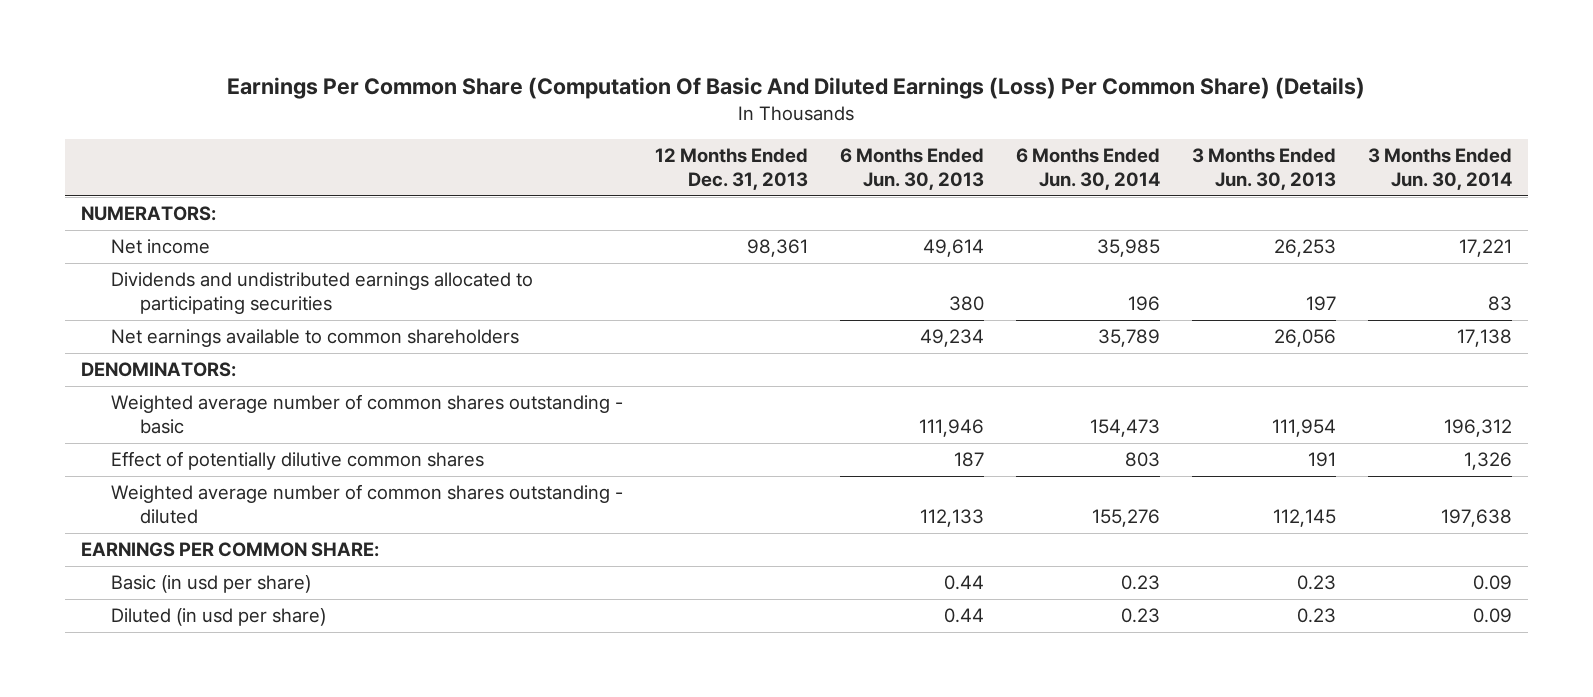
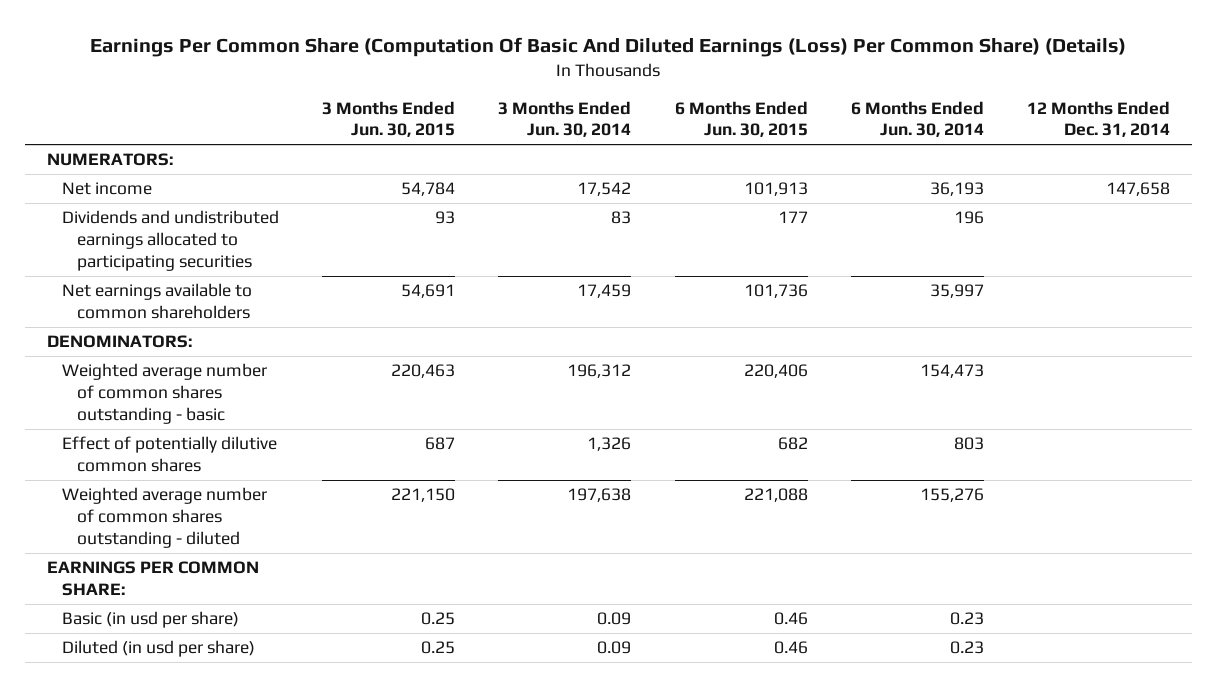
[654,148,808,190] 12 Months Ended Dec. 31, 2013 -> none
[839,148,984,190] 6 Months Ended Jun. 30, 2013 -> none
[1191,148,1336,190] 3 Months Ended Jun. 30, 2013 -> none
none -> [322,100,456,138] 3 Months Ended Jun. 30, 2015
none -> [674,100,808,138] 6 Months Ended Jun. 30, 2015
none -> [1027,100,1171,138] 12 Months Ended Dec. 31, 2014
[1096,239,1160,258] 35,985 -> [929,182,984,197] 36,193
[1459,239,1513,258] 17,221 -> [577,182,632,197] 17,542
[1097,329,1160,348] 35,789 -> [929,284,984,299] 35,997
[1457,329,1513,348] 17,138 -> [577,284,632,299] 17,459

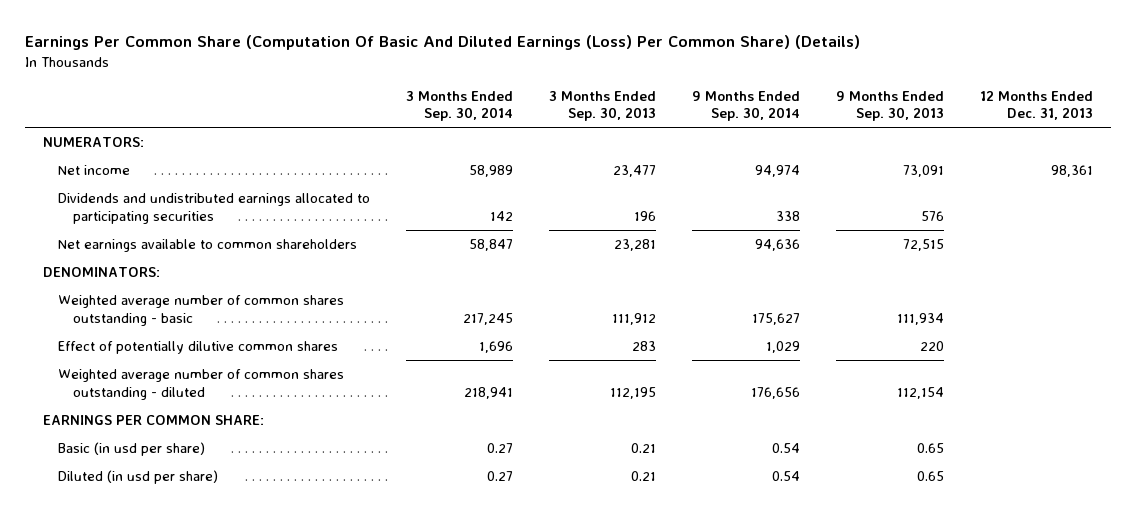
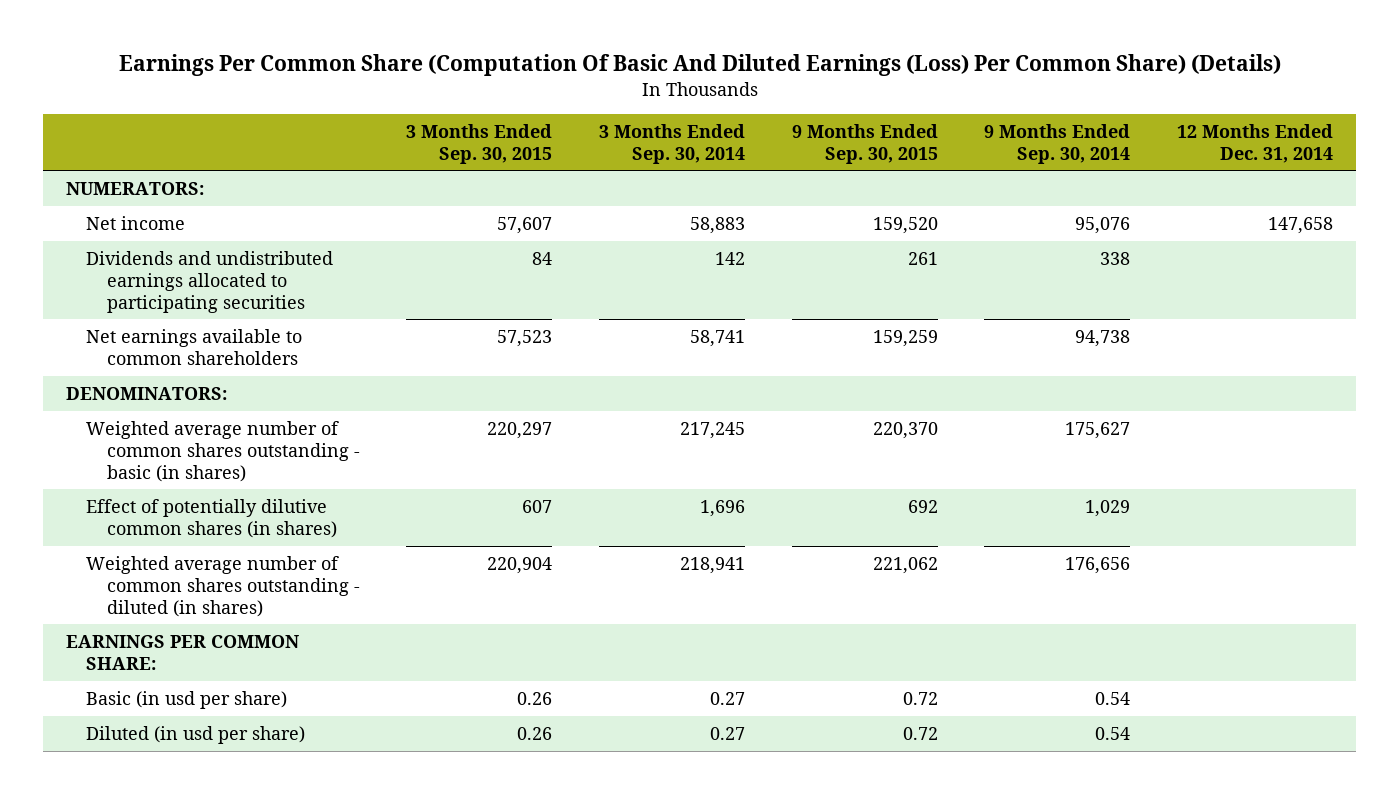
[549,90,657,122] 3 Months Ended Sep. 30, 2013 -> none
[835,90,944,122] 9 Months Ended Sep. 30, 2013 -> none
[979,90,1093,121] 12 Months Ended Dec. 31, 2013 -> none
none -> [406,123,553,164] 3 Months Ended Sep. 30, 2015
none -> [791,123,938,164] 9 Months Ended Sep. 30, 2015
none -> [1176,123,1333,163] 12 Months Ended Dec. 31, 2014
[469,165,514,178] 58,989 -> [689,216,745,234] 58,883
[754,165,800,178] 94,974 -> [1075,216,1131,234] 95,076
[469,239,514,252] 58,847 -> [689,329,745,347] 58,741
[754,239,800,252] 94,636 -> [1075,329,1131,347] 94,738
[58,295,345,326] Weighted average number of common shares outstanding - basic -> [86,420,360,482] Weighted average number of common shares outstanding - basic (in shares)
[58,341,339,355] Effect of potentially dilutive common shares -> [86,498,337,538] Effect of potentially dilutive common shares (in shares)
[58,369,345,400] Weighted average number of common shares outstanding - diluted -> [86,555,360,617] Weighted average number of common shares outstanding - diluted (in shares)

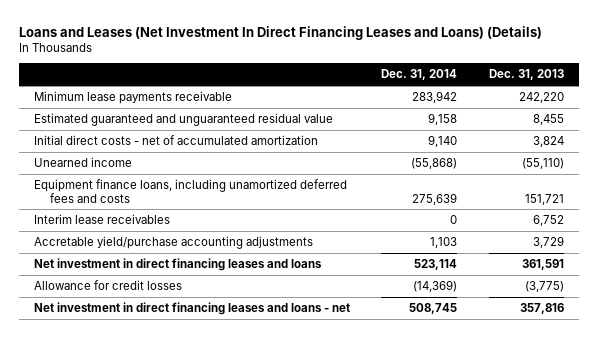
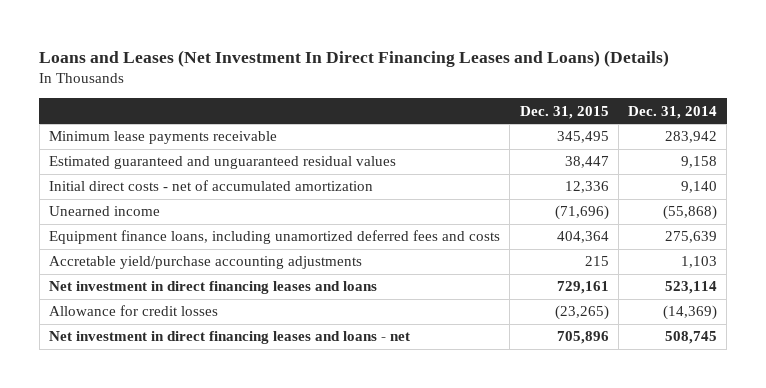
[488,69,564,81] Dec. 31, 2013 -> none
none -> [519,105,609,119] Dec. 31, 2015
[34,113,334,127] Estimated guaranteed and unguaranteed residual value -> [49,156,397,170] Estimated guaranteed and unguaranteed residual values
[34,214,171,225] Interim lease receivables -> none

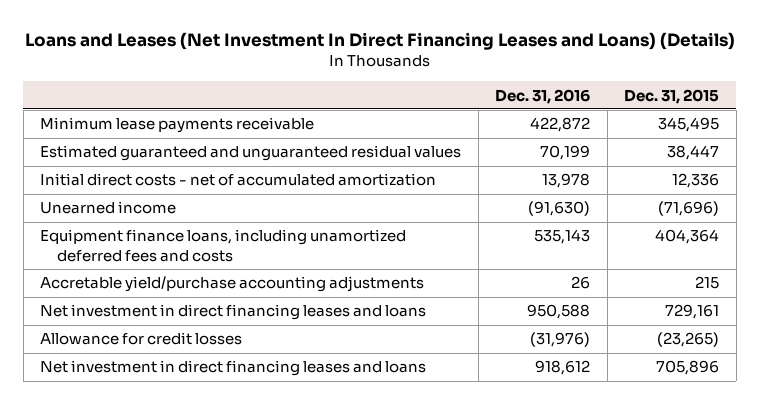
[628,105,718,119] Dec. 31, 2014 -> none
none -> [495,88,591,104] Dec. 31, 2016
[49,331,411,345] Net investment in direct financing leases and loans - net -> [40,360,427,377] Net investment in direct financing leases and loans

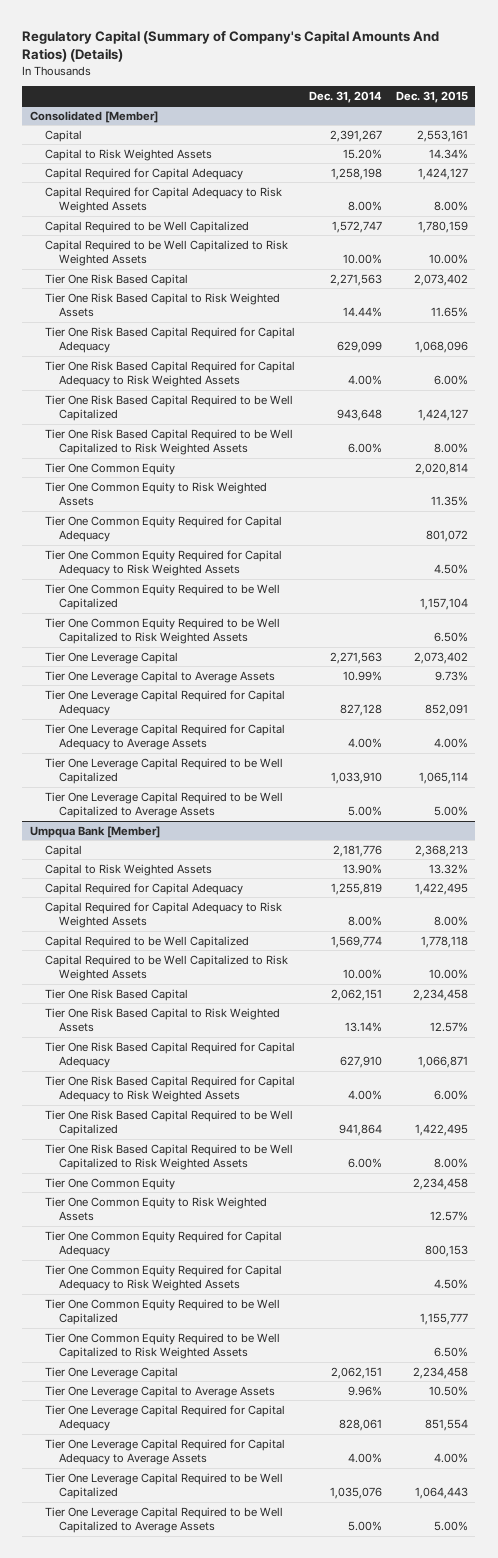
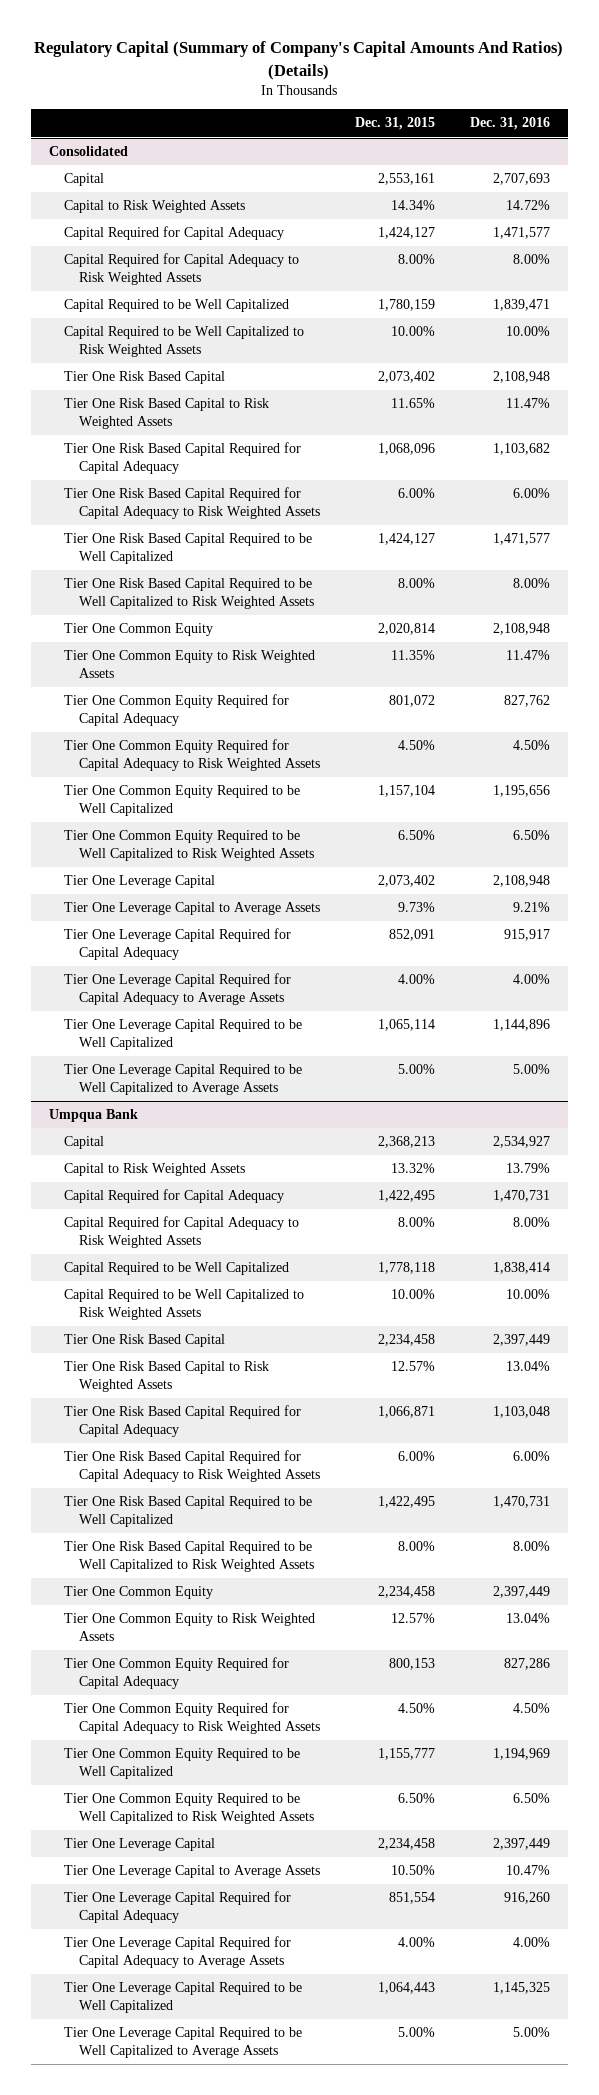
[308,90,382,103] Dec. 31, 2014 -> none
none -> [470,117,551,131] Dec. 31, 2016
[29,110,158,123] Consolidated [Member] -> [48,146,128,157] Consolidated
[29,825,160,838] Umpqua Bank [Member] -> [48,1109,138,1123] Umpqua Bank

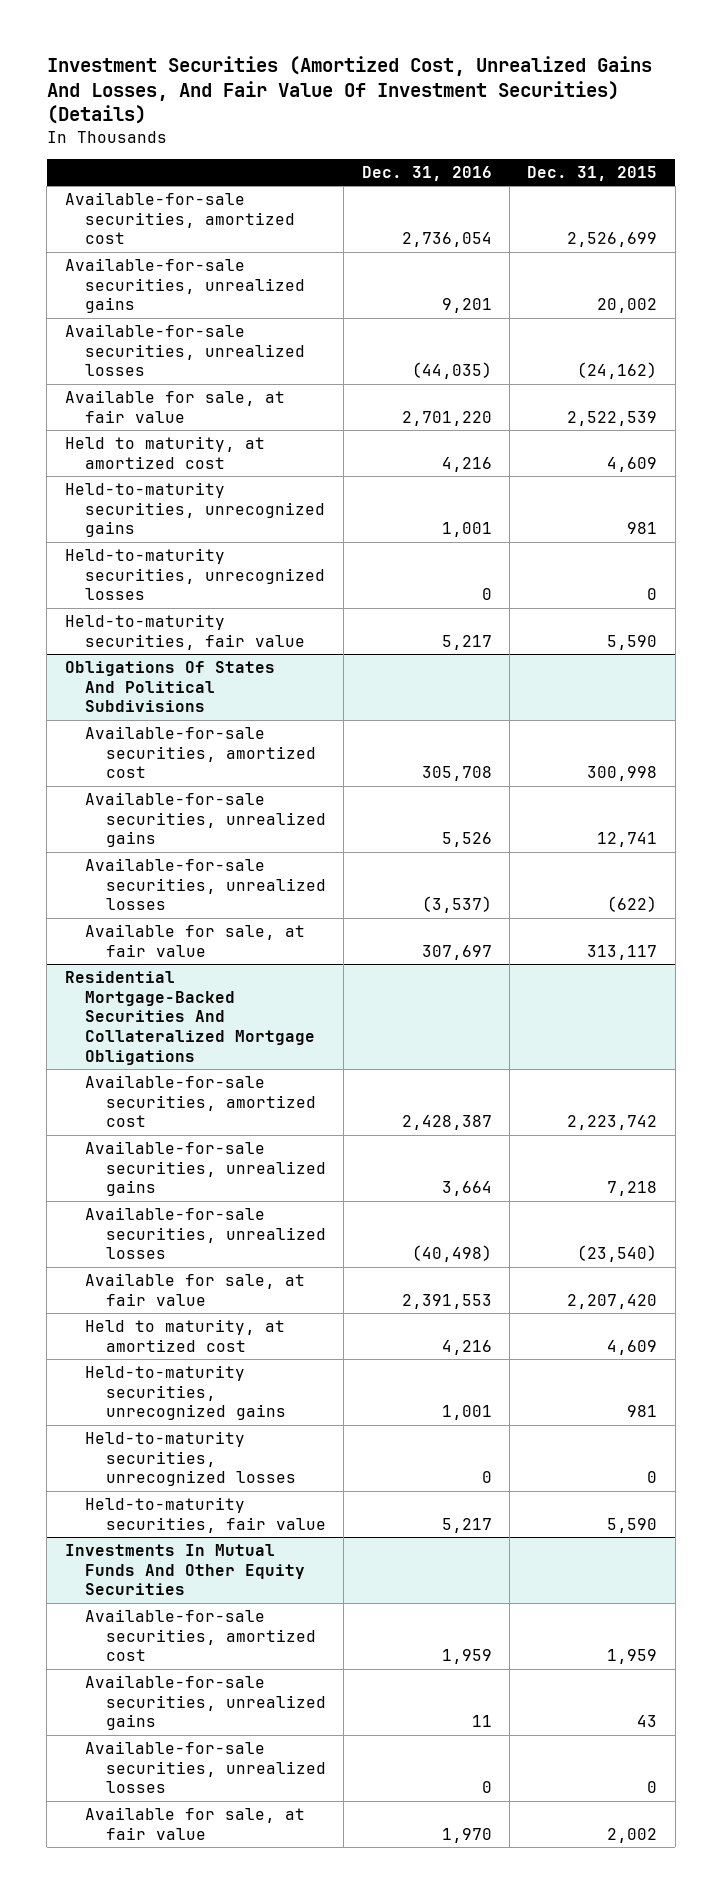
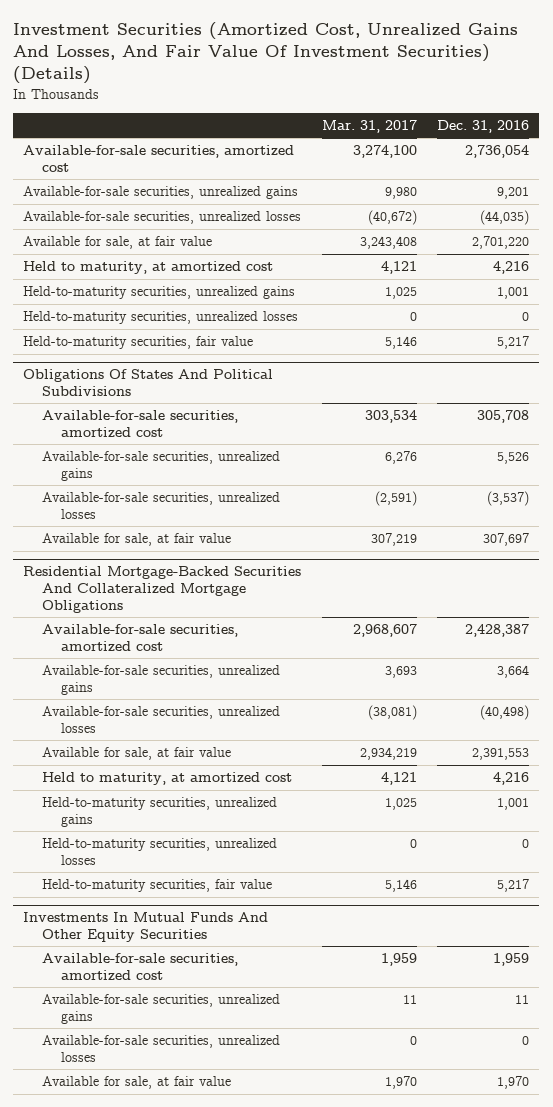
[527,165,658,181] Dec. 31, 2015 -> none
none -> [321,119,417,133] Mar. 31, 2017
[64,481,326,538] Held-to-maturity securities, unrecognized gains -> [23,286,296,300] Held-to-maturity securities, unrealized gains
[64,547,326,601] Held-to-maturity securities, unrecognized losses -> [23,311,299,325] Held-to-maturity securities, unrealized losses
[85,1364,286,1421] Held-to-maturity securities, unrecognized gains -> [42,797,278,827] Held-to-maturity securities, unrealized gains
[85,1430,296,1487] Held-to-maturity securities, unrecognized losses -> [42,838,278,865] Held-to-maturity securities, unrealized losses

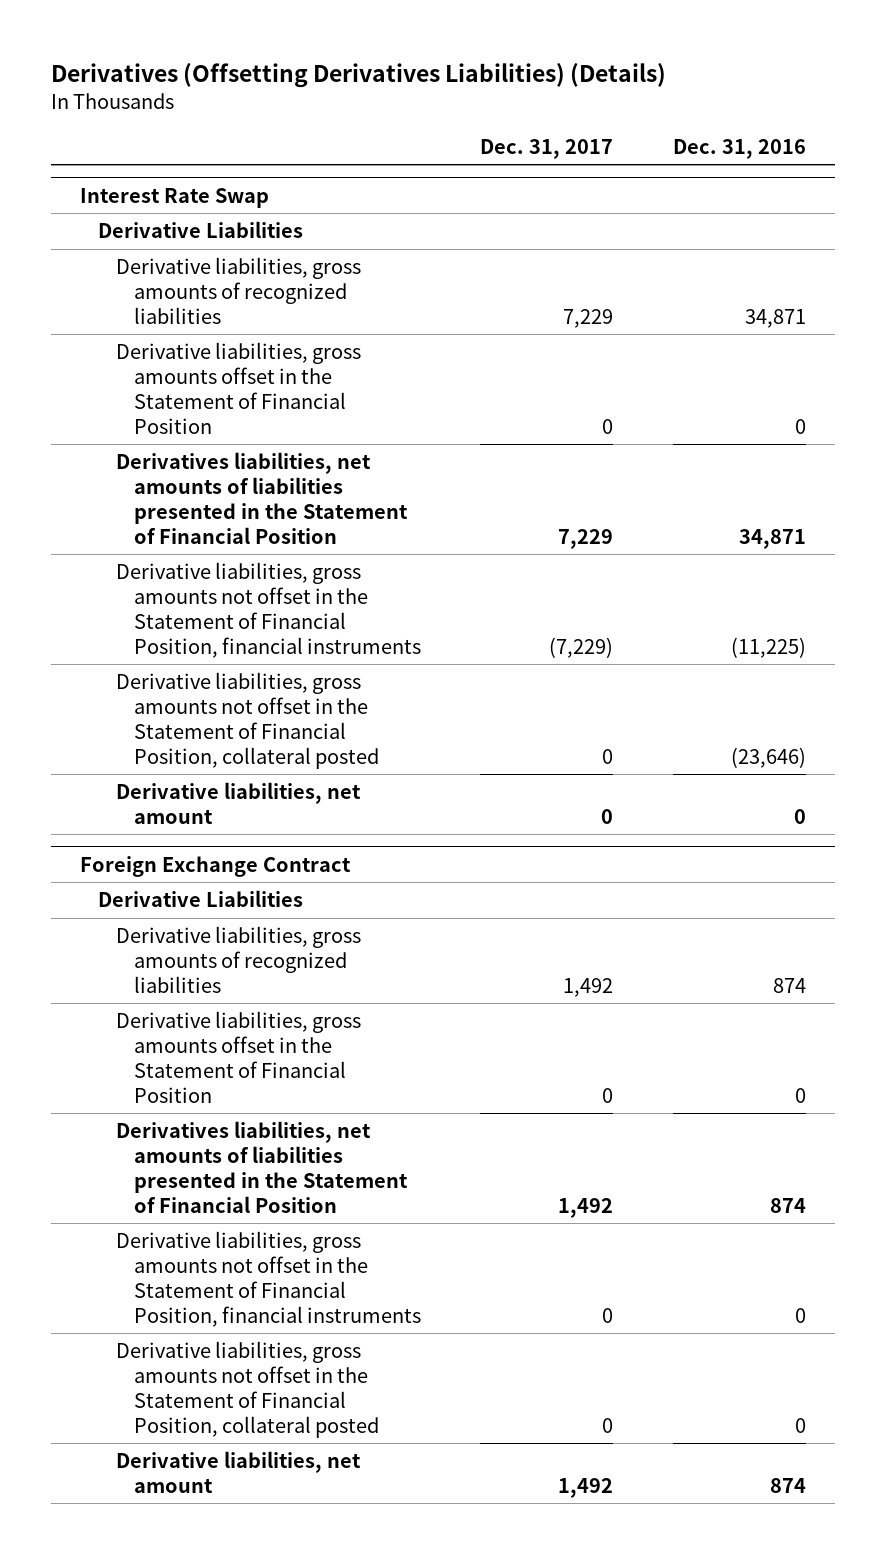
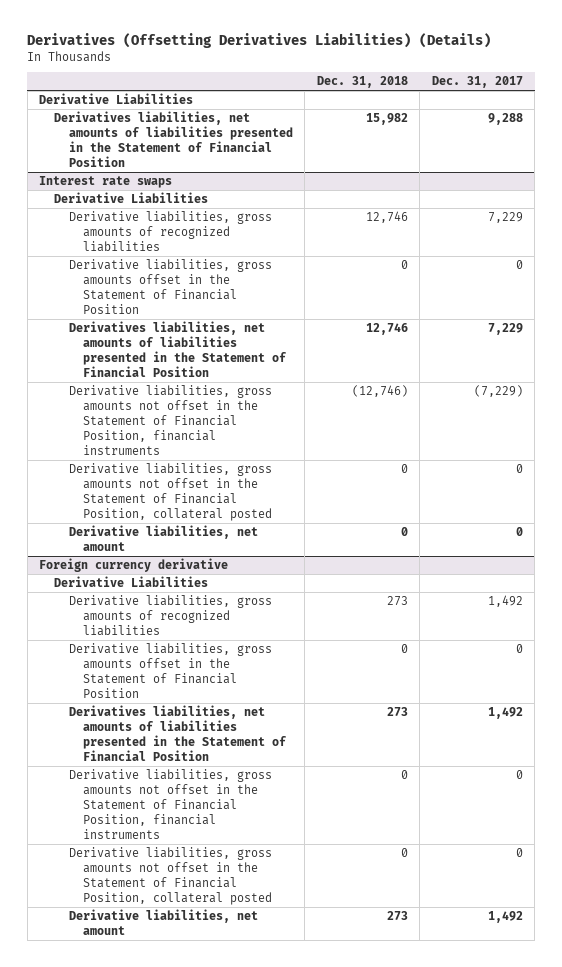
[672,138,806,159] Dec. 31, 2016 -> none
none -> [316,76,408,89] Dec. 31, 2018
[80,187,270,208] Interest Rate Swap -> none
none -> [53,111,293,167] Derivatives liabilities, net amounts of liabilities presented in the Statement of Financial Position
none -> [39,176,173,189] Interest rate swaps
none -> [53,192,208,204] Derivative Liabilities
[80,855,352,877] Foreign Exchange Contract -> [39,558,229,573] Foreign currency derivative

